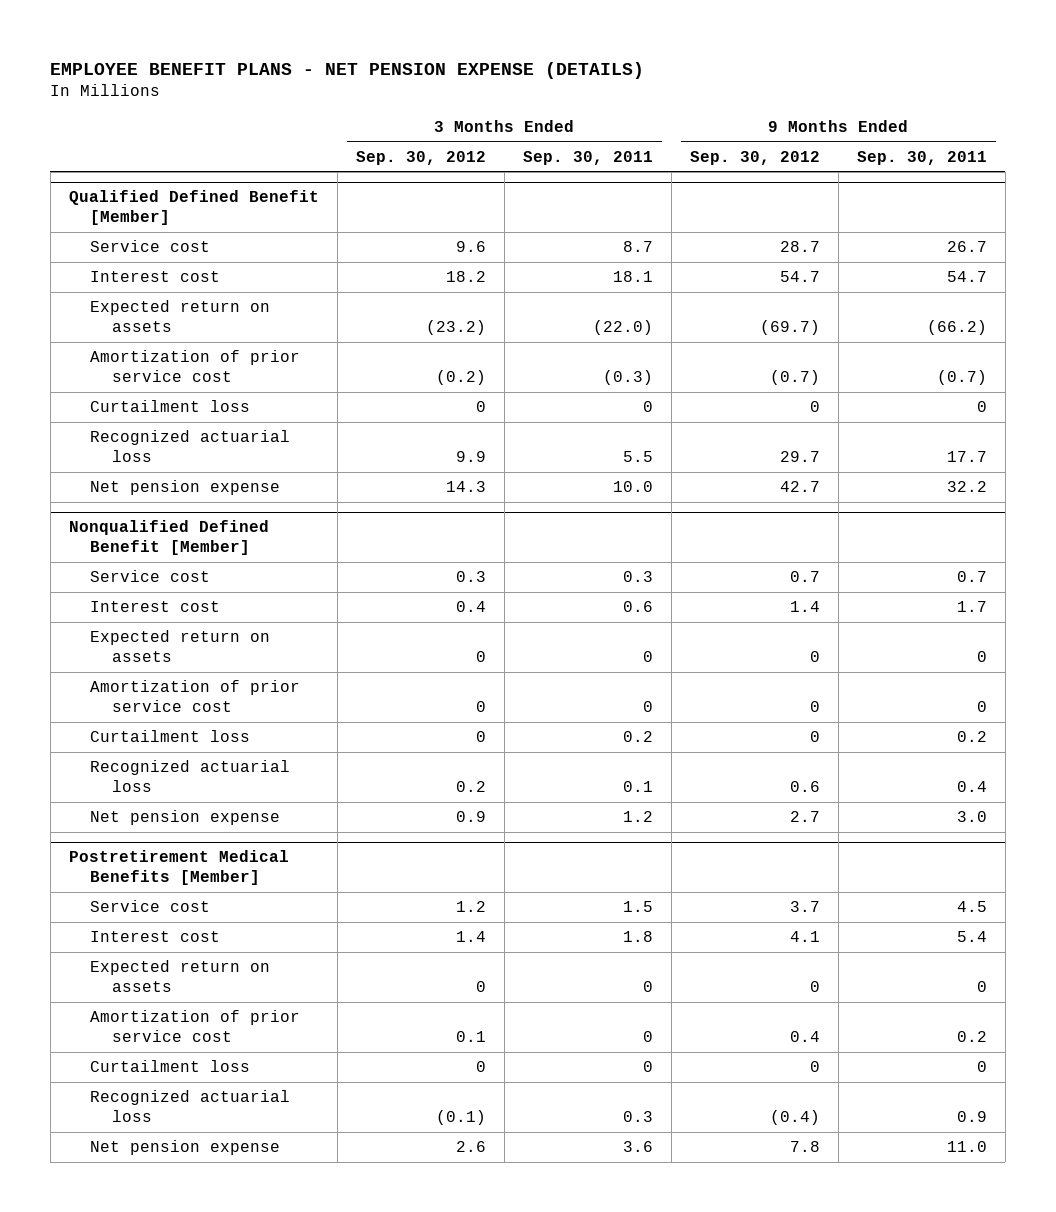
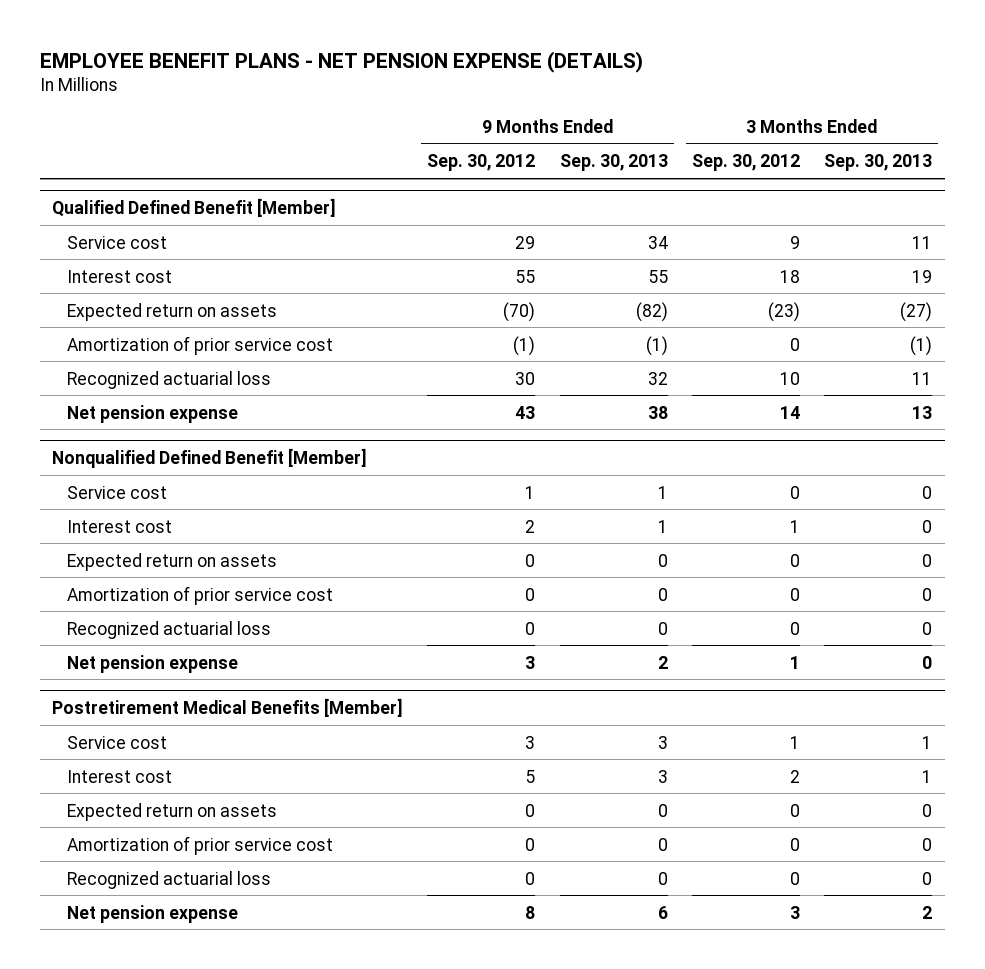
[522,150,653,165] Sep. 30, 2011 -> none
[856,150,987,165] Sep. 30, 2011 -> none
none -> [559,154,668,172] Sep. 30, 2013
none -> [824,154,933,172] Sep. 30, 2013
[90,400,251,413] Curtailment loss -> none
[455,241,486,253] 9.6 -> [790,235,801,249] 9
[779,241,820,253] 28.7 -> [515,235,536,249] 29
[445,271,486,283] 18.2 -> [780,269,801,283] 18
[779,271,820,283] 54.7 -> [515,269,536,283] 55
[425,320,486,336] (23.2) -> [768,301,801,322] (23)
[759,320,820,336] (69.7) -> [503,301,536,322] (70)
[435,370,486,386] (0.2) -> [790,337,801,351] 0
[769,370,820,386] (0.7) -> [513,335,536,356] (1)
[455,451,486,463] 9.9 -> [780,371,801,385] 10
[779,451,820,463] 29.7 -> [515,371,536,385] 30
[445,481,486,493] 14.3 -> [780,405,801,419] 14
[779,481,820,493] 42.7 -> [515,405,536,419] 43
[455,571,486,583] 0.3 -> [790,485,801,499] 0
[789,571,820,583] 0.7 -> [525,485,536,499] 1
[455,601,486,613] 0.4 -> [790,519,801,533] 1
[789,601,820,613] 1.4 -> [525,519,536,533] 2
[90,730,251,743] Curtailment loss -> none
[455,781,486,793] 0.2 -> [790,621,801,635] 0
[789,781,820,793] 0.6 -> [525,621,536,635] 0
[455,811,486,823] 0.9 -> [790,655,801,669] 1
[789,811,820,823] 2.7 -> [525,655,536,669] 3
[455,901,486,913] 1.2 -> [790,735,801,749] 1
[789,901,820,913] 3.7 -> [525,735,536,749] 3
[455,931,486,943] 1.4 -> [790,769,801,783] 2
[789,931,820,943] 4.1 -> [525,769,536,783] 5
[90,1060,251,1073] Curtailment loss -> none
[455,1031,486,1043] 0.1 -> [790,837,801,851] 0
[789,1031,820,1043] 0.4 -> [525,837,536,851] 0
[435,1110,486,1126] (0.1) -> [790,871,801,885] 0
[769,1110,820,1126] (0.4) -> [525,871,536,885] 0
[455,1141,486,1153] 2.6 -> [790,905,801,919] 3
[789,1141,820,1153] 7.8 -> [525,905,536,919] 8

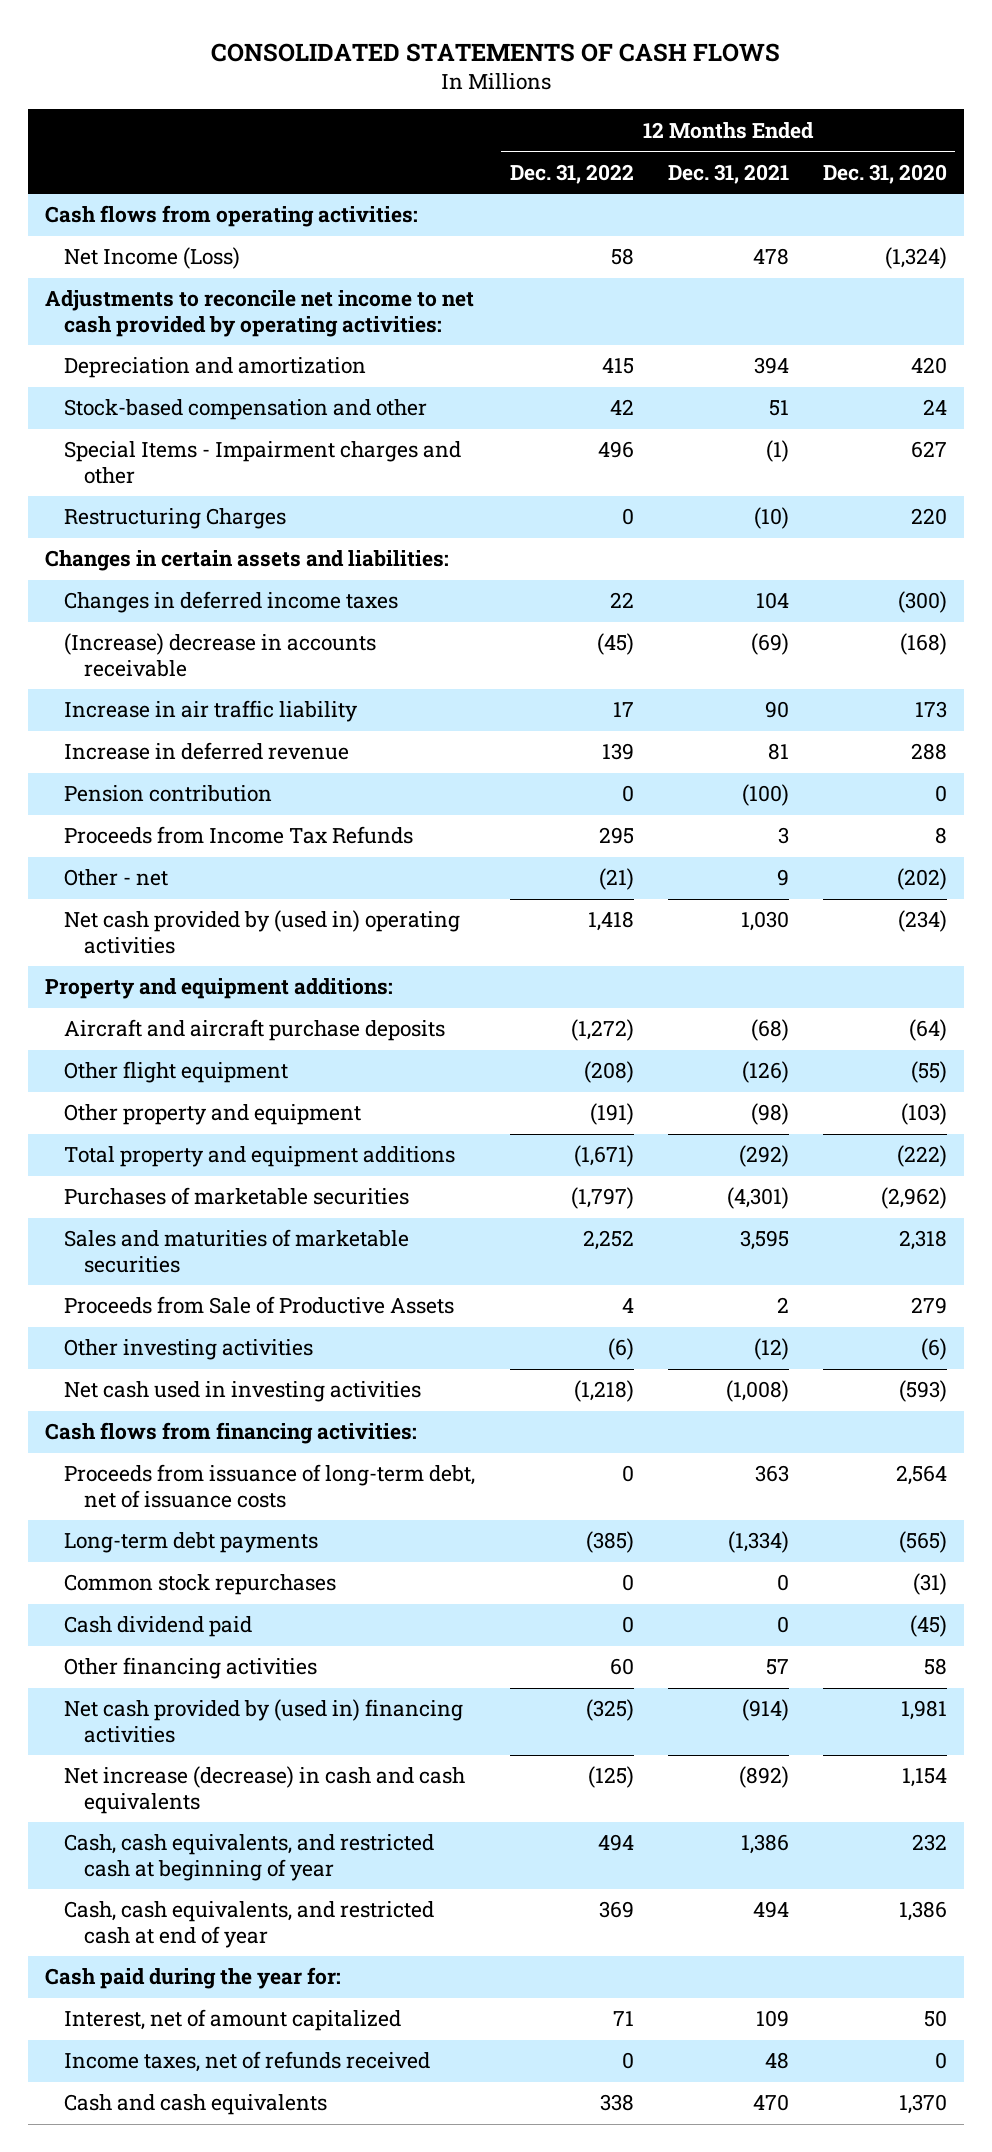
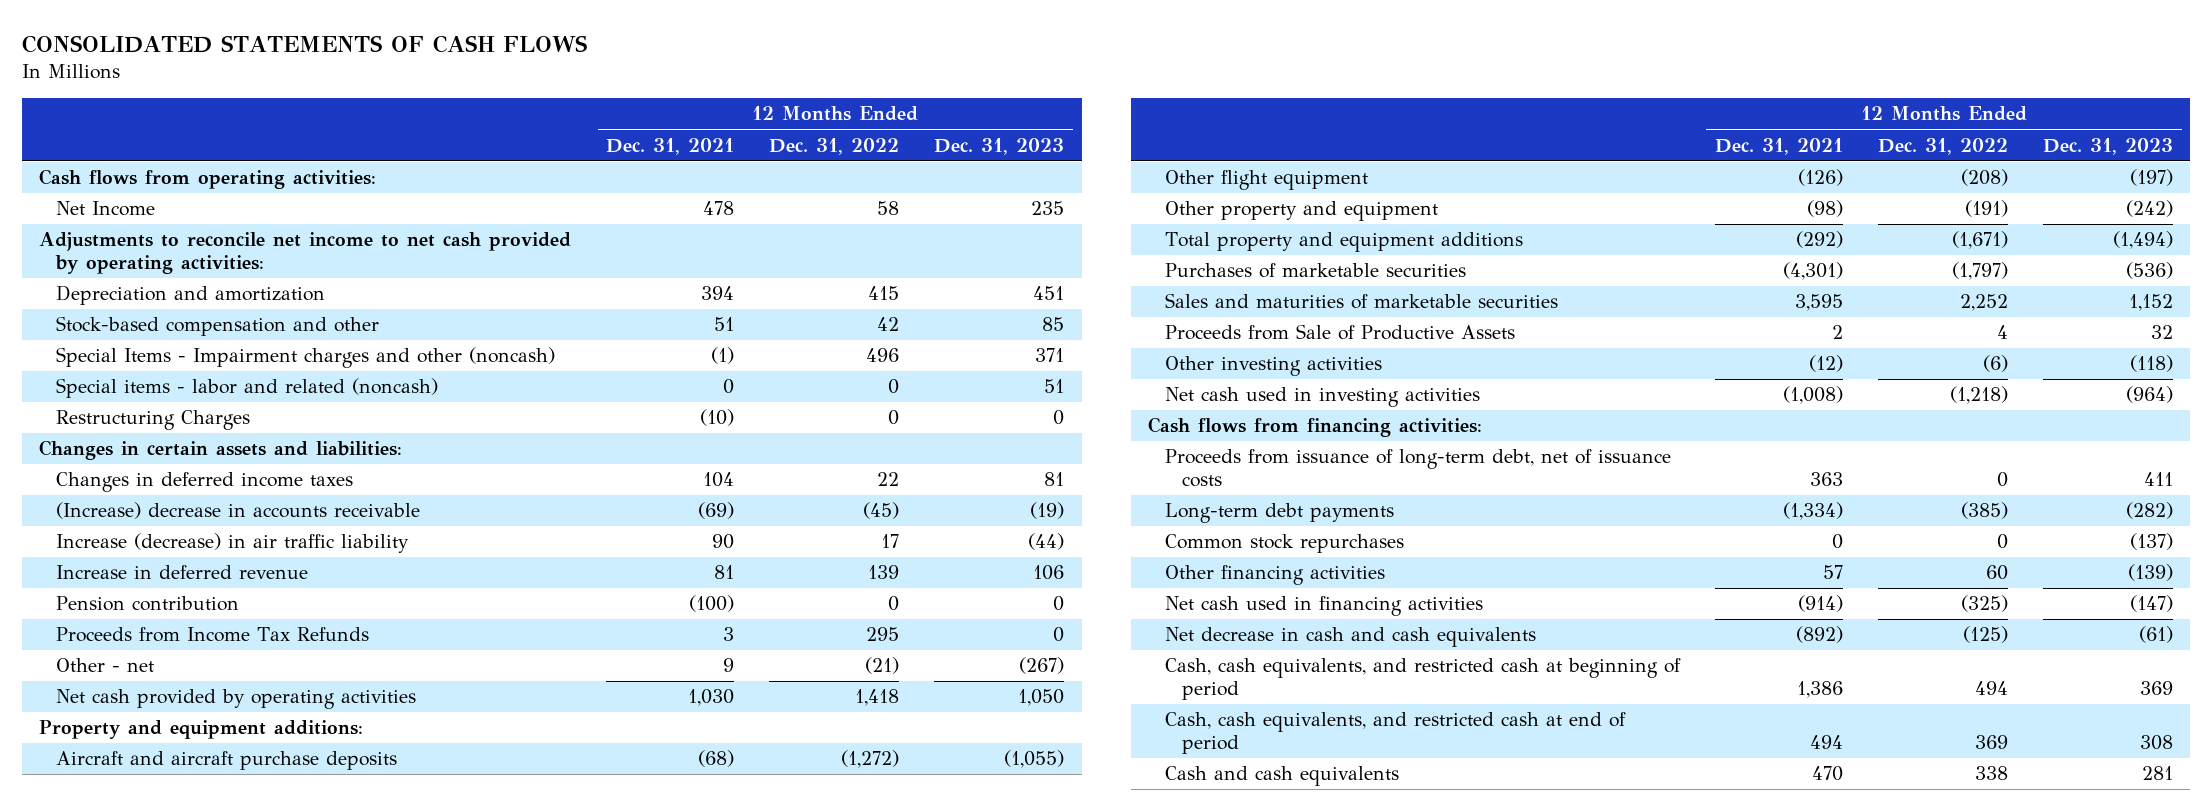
[822,163,947,184] Dec. 31, 2020 -> none
none -> [934,137,1065,155] Dec. 31, 2023
[64,247,241,270] Net Income (Loss) -> [56,201,156,217] Net Income
[64,441,462,484] Special Items - Impairment charges and other -> [56,347,556,369] Special Items - Impairment charges and other (noncash)
none -> [56,378,439,399] Special items - labor and related (noncash)
[64,700,359,723] Increase in air traffic liability -> [56,533,410,554] Increase (decrease) in air traffic liability
[64,910,461,954] Net cash provided by (used in) operating activities -> [56,689,417,710] Net cash provided by operating activities
[64,1616,253,1638] Cash dividend paid -> none
[45,1967,342,1990] Cash paid during the year for: -> none
[64,2009,402,2032] Interest, net of amount capitalized -> none
[64,2051,431,2073] Income taxes, net of refunds received -> none
[64,1699,464,1743] Net cash provided by (used in) financing activities -> [1164,596,1483,617] Net cash used in financing activities
[64,1766,466,1814] Net increase (decrease) in cash and cash equivalents -> [1164,627,1536,648] Net decrease in cash and cash equivalents
[64,1834,435,1881] Cash, cash equivalents, and restricted cash at beginning of year -> [1164,658,1681,701] Cash, cash equivalents, and restricted cash at beginning of period
[64,1901,435,1948] Cash, cash equivalents, and restricted cash at end of year -> [1164,712,1626,755] Cash, cash equivalents, and restricted cash at end of period

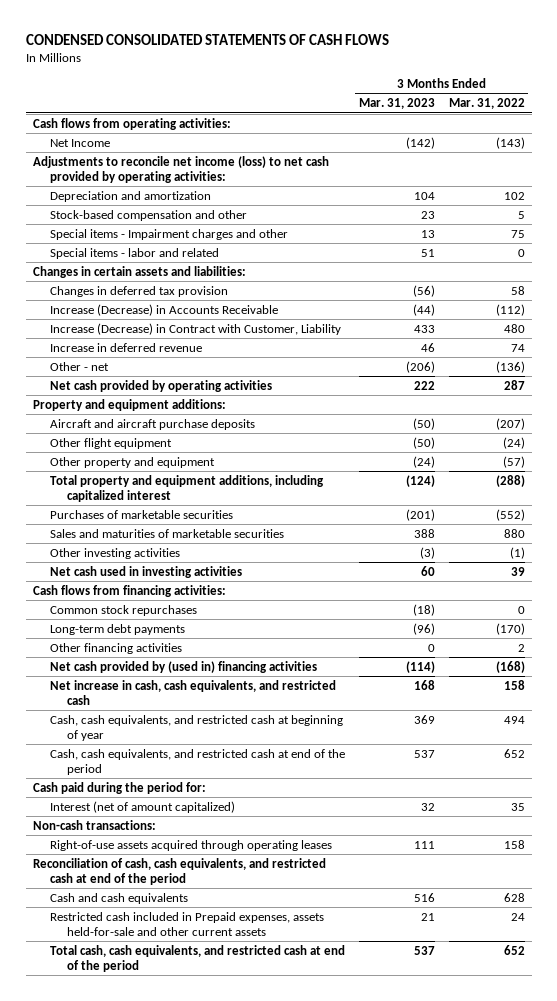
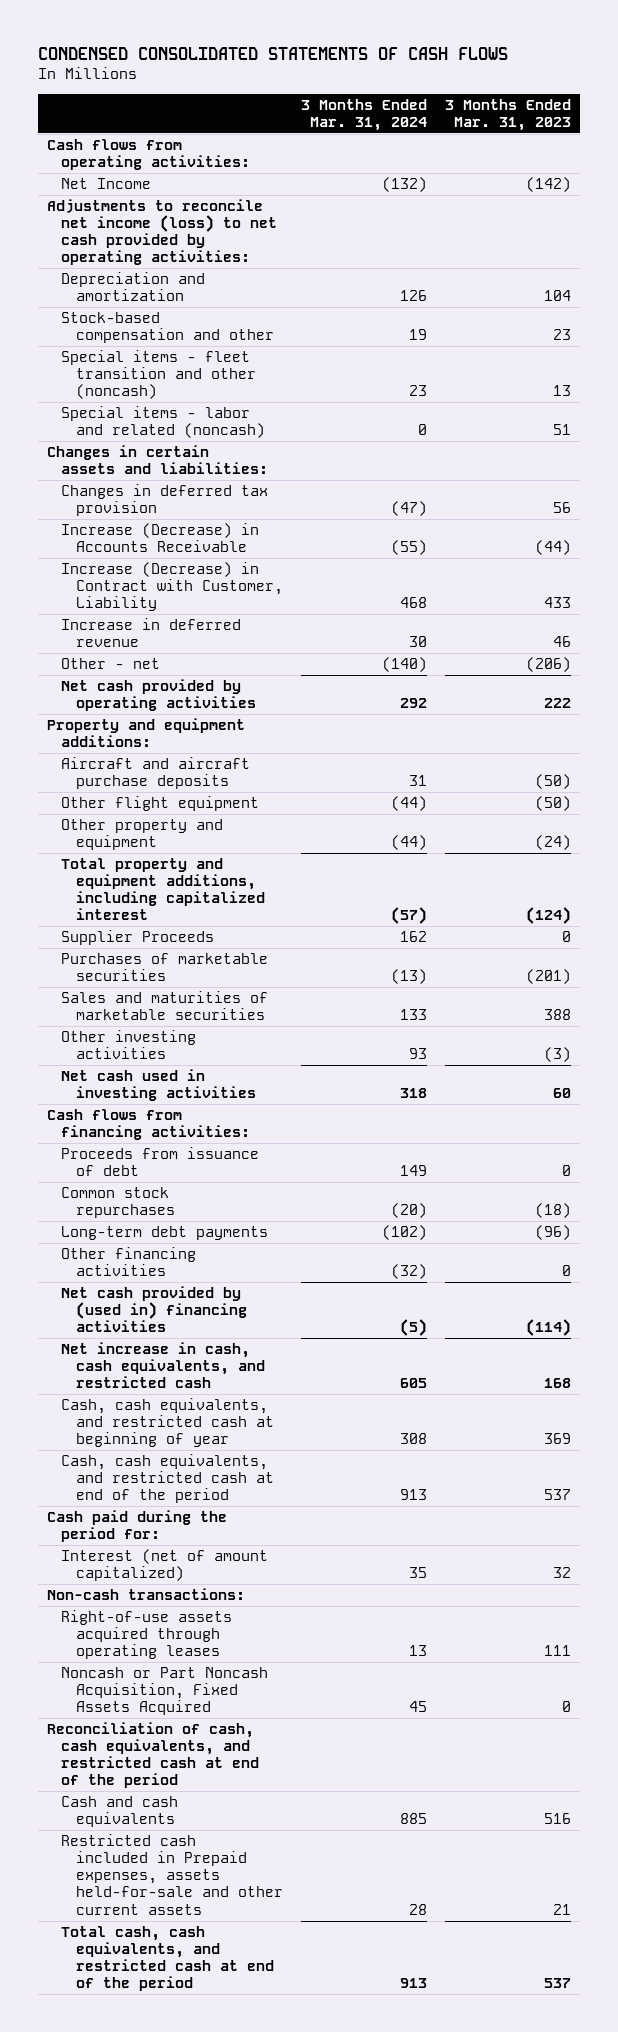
[448,98,525,110] Mar. 31, 2022 -> none
none -> [300,98,427,131] 3 Months Ended Mar. 31, 2024
[49,228,288,240] Special items - Impairment charges and other -> none
none -> [61,349,256,400] Special items - fleet transition and other (noncash)
[49,247,219,259] Special items - labor and related -> [61,405,265,439] Special items - labor and related (noncash)
[412,284,435,297] (56) -> [553,502,572,514] 56
none -> [61,929,215,945] Supplier Proceeds
none -> [61,1146,260,1177] Proceeds from issuance of debt
none -> [61,1666,269,1716] Noncash or Part Noncash Acquisition, Fixed Assets Acquired

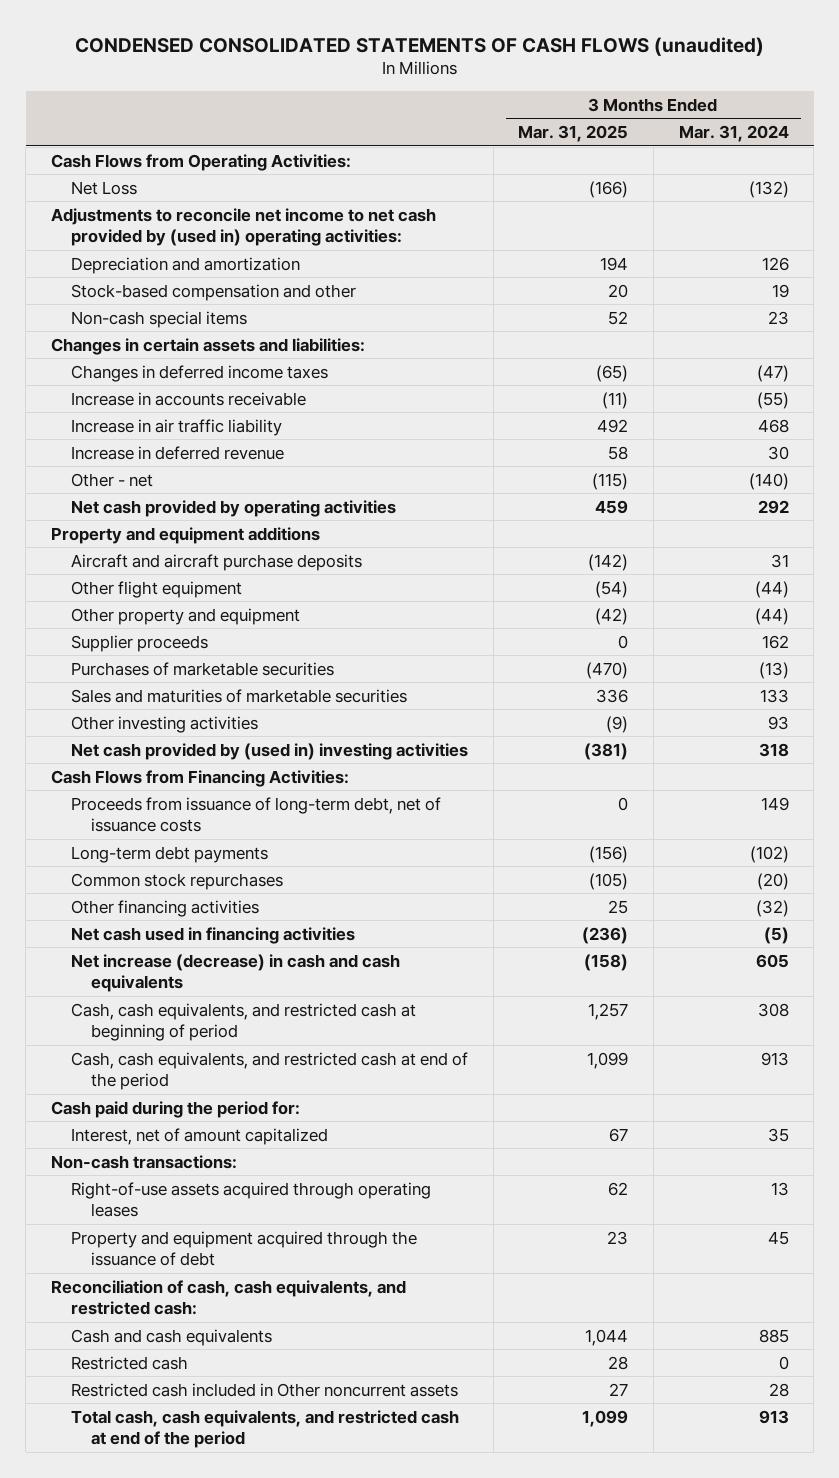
[37,46,508,60] CONDENSED CONSOLIDATED STATEMENTS OF CASH FLOWS -> [74,36,764,56] CONDENSED CONSOLIDATED STATEMENTS OF CASH FLOWS (unaudited)
[445,98,572,131] 3 Months Ended Mar. 31, 2023 -> none
none -> [518,124,629,142] Mar. 31, 2025
[46,138,251,171] Cash flows from operating activities: -> [50,153,351,171] Cash Flows from Operating Activities:
[61,177,152,189] Net Income -> [71,180,138,195] Net Loss
[46,198,278,266] Adjustments to reconcile net income (loss) to net cash provided by operating activities: -> [50,207,436,246] Adjustments to reconcile net income to net cash provided by (used in) operating activities:
[61,349,256,400] Special items - fleet transition and other (noncash) -> none
[61,405,265,439] Special items - labor and related (noncash) -> [71,310,248,328] Non-cash special items
[417,424,427,436] 0 -> [767,310,789,325] 23
[61,483,269,517] Changes in deferred tax provision -> [71,364,329,382] Changes in deferred income taxes
[61,522,260,553] Increase (Decrease) in Accounts Receivable -> [71,391,307,406] Increase in accounts receivable
[61,561,283,612] Increase (Decrease) in Contract with Customer, Liability -> [71,418,283,436] Increase in air traffic liability
[46,717,245,748] Property and equipment additions: -> [50,526,320,544] Property and equipment additions
[61,857,265,921] Total property and equipment additions, including capitalized interest -> none
[61,929,215,945] Supplier Proceeds -> [71,634,209,652] Supplier proceeds
[61,1068,256,1102] Net cash used in investing activities -> [71,742,469,760] Net cash provided by (used in) investing activities
[46,1108,251,1141] Cash flows from financing activities: -> [50,769,349,787] Cash Flows from Financing Activities:
[61,1146,260,1177] Proceeds from issuance of debt -> [71,796,442,832] Proceeds from issuance of long-term debt, net of issuance costs
[61,1186,175,1219] Common stock repurchases -> [71,872,284,890] Common stock repurchases
[61,1285,247,1333] Net cash provided by (used in) financing activities -> [71,926,356,944] Net cash used in financing activities
[61,1341,265,1389] Net increase in cash, cash equivalents, and restricted cash -> [71,953,401,992] Net increase (decrease) in cash and cash equivalents
[61,1397,274,1448] Cash, cash equivalents, and restricted cash at beginning of year -> [71,1002,417,1041] Cash, cash equivalents, and restricted cash at beginning of period
[61,1548,269,1582] Interest (net of amount capitalized) -> [71,1127,329,1145] Interest, net of amount capitalized
[61,1666,269,1716] Noncash or Part Noncash Acquisition, Fixed Assets Acquired -> [71,1230,418,1266] Property and equipment acquired through the issuance of debt
[46,1721,260,1789] Reconciliation of cash, cash equivalents, and restricted cash at end of the period -> [50,1279,406,1315] Reconciliation of cash, cash equivalents, and restricted cash:
none -> [71,1355,189,1370] Restricted cash
[61,1833,283,1915] Restricted cash included in Prepaid expenses, assets held-for-sale and other current assets -> [71,1382,459,1397] Restricted cash included in Other noncurrent assets

